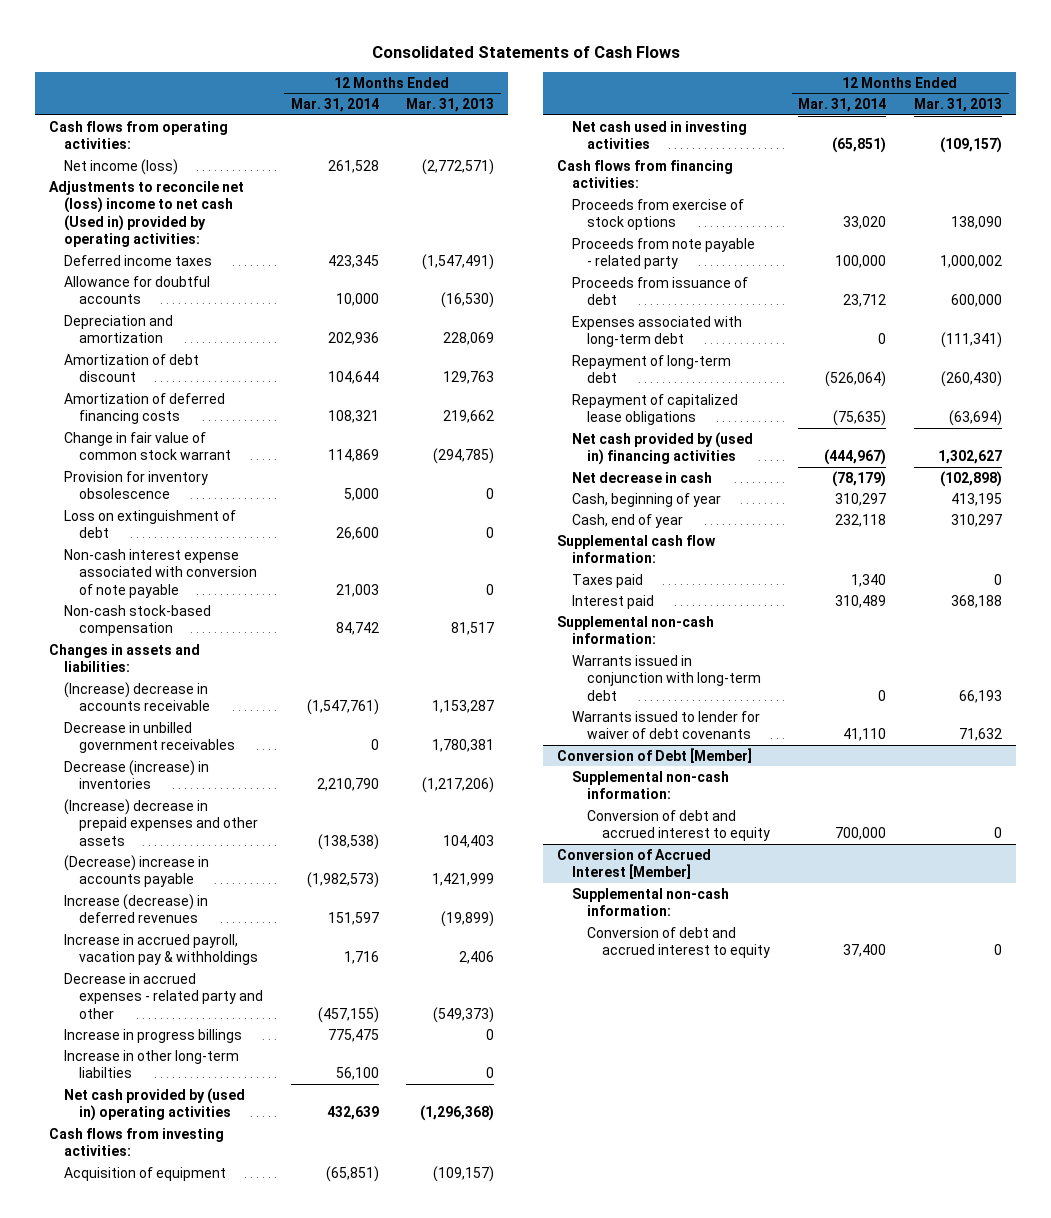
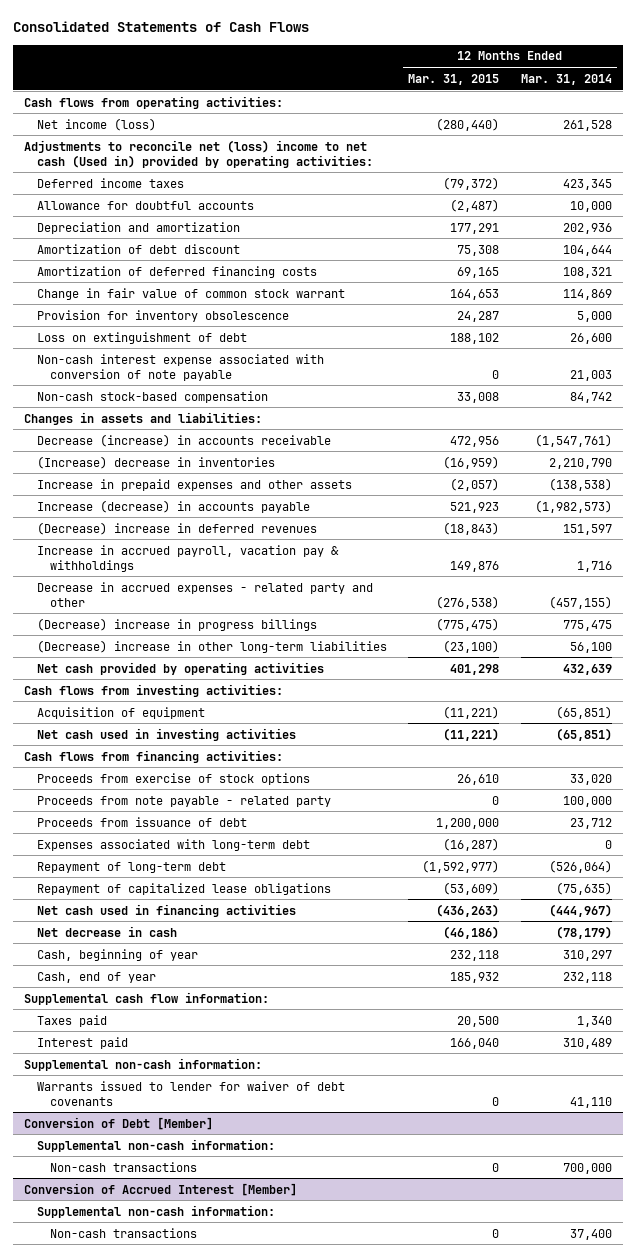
[406,97,495,112] Mar. 31, 2013 -> none
none -> [408,73,500,85] Mar. 31, 2015
[64,721,236,754] Decrease in unbilled government receivables -> none
[64,681,211,712] (Increase) decrease in accounts receivable -> [36,433,331,447] Decrease (increase) in accounts receivable
[64,759,210,790] Decrease (increase) in inventories -> [36,455,275,469] (Increase) decrease in inventories
[64,798,259,846] (Increase) decrease in prepaid expenses and other assets -> [36,478,352,491] Increase in prepaid expenses and other assets
[64,854,210,888] (Decrease) increase in accounts payable -> [36,499,310,513] Increase (decrease) in accounts payable
[64,893,209,924] Increase (decrease) in deferred revenues -> [36,521,317,535] (Decrease) increase in deferred revenues
[64,1028,243,1043] Increase in progress billings -> [36,617,317,631] (Decrease) increase in progress billings
[64,1049,240,1079] Increase in other long-term liabilties -> [36,639,387,653] (Decrease) increase in other long-term liabilities
[64,1087,246,1122] Net cash provided by (used in) operating activities -> [36,661,324,675] Net cash provided by operating activities
[572,431,754,466] Net cash provided by (used in) financing activities -> [36,903,296,917] Net cash used in financing activities
[572,654,761,701] Warrants issued in conjunction with long-term debt -> none
[586,809,770,842] Conversion of debt and accrued interest to equity -> [49,1161,197,1172] Non-cash transactions
[586,926,770,959] Conversion of debt and accrued interest to equity -> [49,1227,197,1238] Non-cash transactions

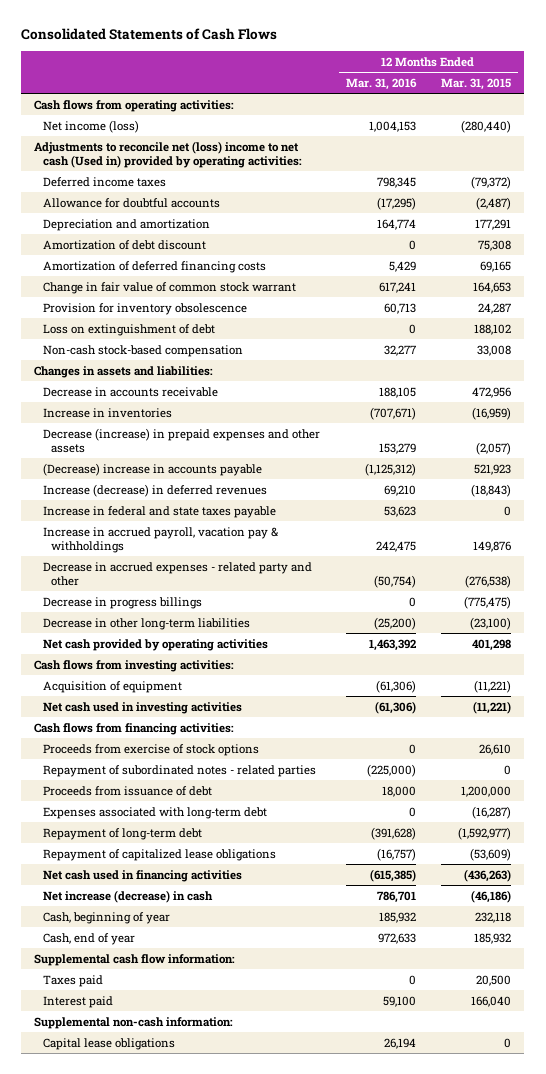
[520,73,612,85] Mar. 31, 2014 -> none
none -> [345,77,417,90] Mar. 31, 2016
[36,353,324,381] Non-cash interest expense associated with conversion of note payable -> none
[36,433,331,447] Decrease (increase) in accounts receivable -> [42,386,218,397] Decrease in accounts receivable
[36,455,275,469] (Increase) decrease in inventories -> [42,407,172,418] Increase in inventories
[36,478,352,491] Increase in prepaid expenses and other assets -> [42,427,320,454] Decrease (increase) in prepaid expenses and other assets
[36,499,310,513] Increase (decrease) in accounts payable -> [42,462,262,476] (Decrease) increase in accounts payable
[36,521,317,535] (Decrease) increase in deferred revenues -> [42,483,267,497] Increase (decrease) in deferred revenues
none -> [42,505,276,518] Increase in federal and state taxes payable
[36,617,317,631] (Decrease) increase in progress billings -> [42,596,202,609] Decrease in progress billings
[36,639,387,653] (Decrease) increase in other long-term liabilities -> [42,617,250,630] Decrease in other long-term liabilities
[36,795,331,807] Proceeds from note payable - related party -> none
none -> [42,764,316,777] Repayment of subordinated notes - related parties
[36,925,177,937] Net decrease in cash -> [42,889,213,903] Net increase (decrease) in cash
[36,1080,345,1106] Warrants issued to lender for waiver of debt covenants -> none
[24,1116,214,1130] Conversion of Debt [Member] -> none
[36,1138,275,1152] Supplemental non-cash information: -> none
[49,1161,197,1172] Non-cash transactions -> none
[24,1182,298,1196] Conversion of Accrued Interest [Member] -> none
[36,1204,275,1218] Supplemental non-cash information: -> none
[49,1227,197,1238] Non-cash transactions -> none
none -> [42,1037,175,1050] Capital lease obligations

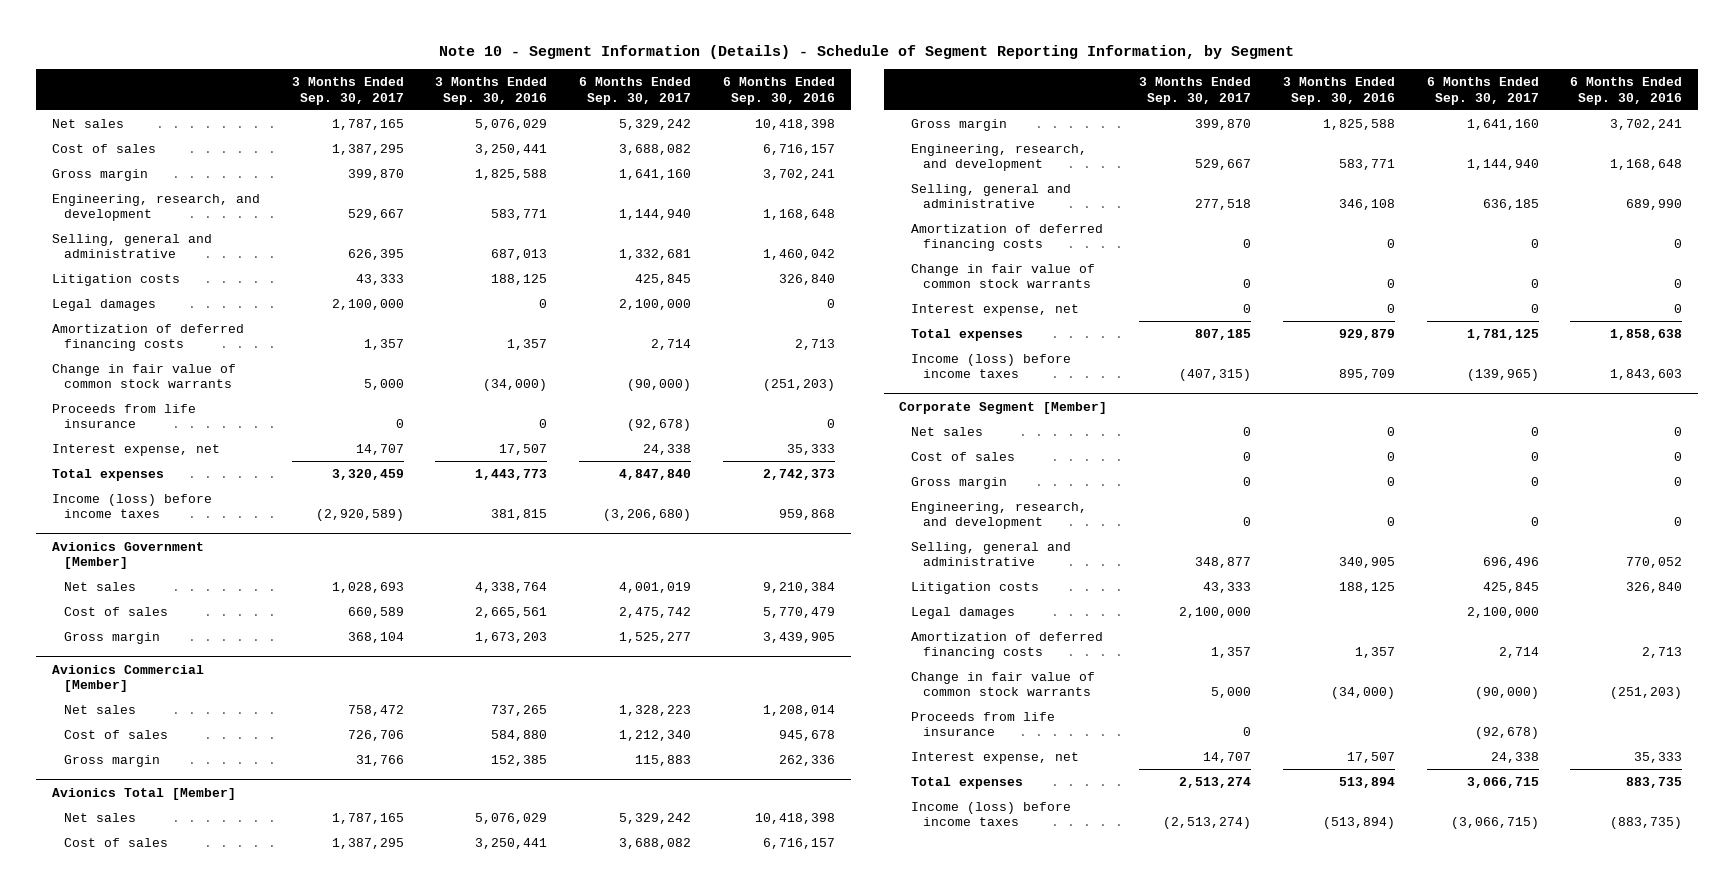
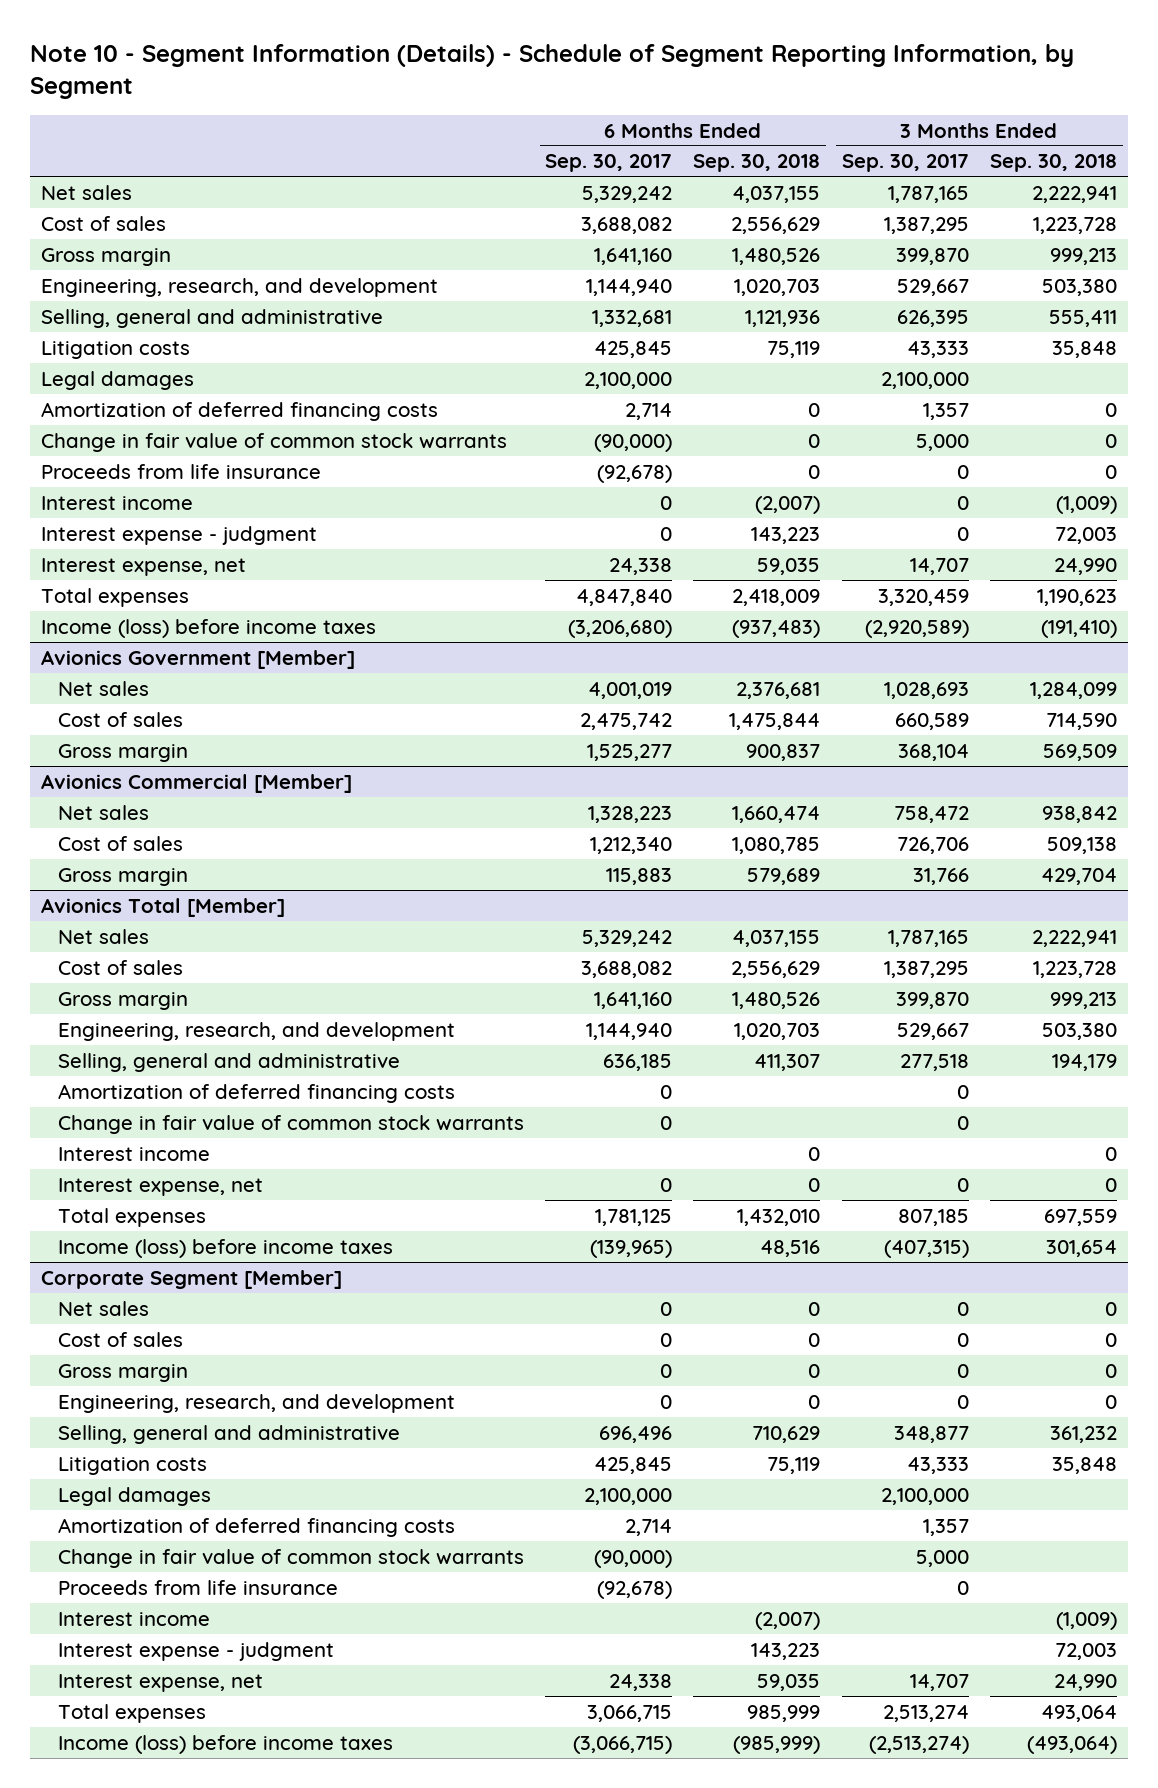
[435,77,548,105] 3 Months Ended Sep. 30, 2016 -> none
[722,77,835,105] 6 Months Ended Sep. 30, 2016 -> none
none -> [693,154,821,173] Sep. 30, 2018
none -> [990,154,1118,173] Sep. 30, 2018
none -> [40,495,193,510] Interest income
none -> [40,525,317,545] Interest expense - judgment
none -> [57,1146,210,1161] Interest income
none -> [57,1611,210,1626] Interest income
none -> [57,1641,334,1661] Interest expense - judgment

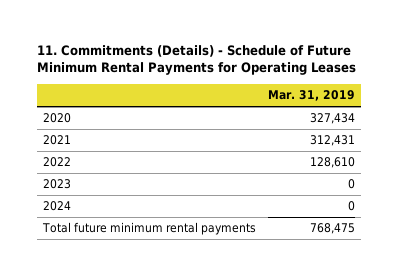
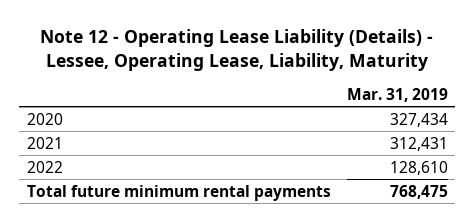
[36,44,356,76] 11. Commitments (Details) - Schedule of Future Minimum Rental Payments for Operating Leases -> [40,28,434,71] Note 12 - Operating Lease Liability (Details) - Lessee, Operating Lease, Liability, Maturity
[42,179,71,190] 2023 -> none
[42,201,71,212] 2024 -> none

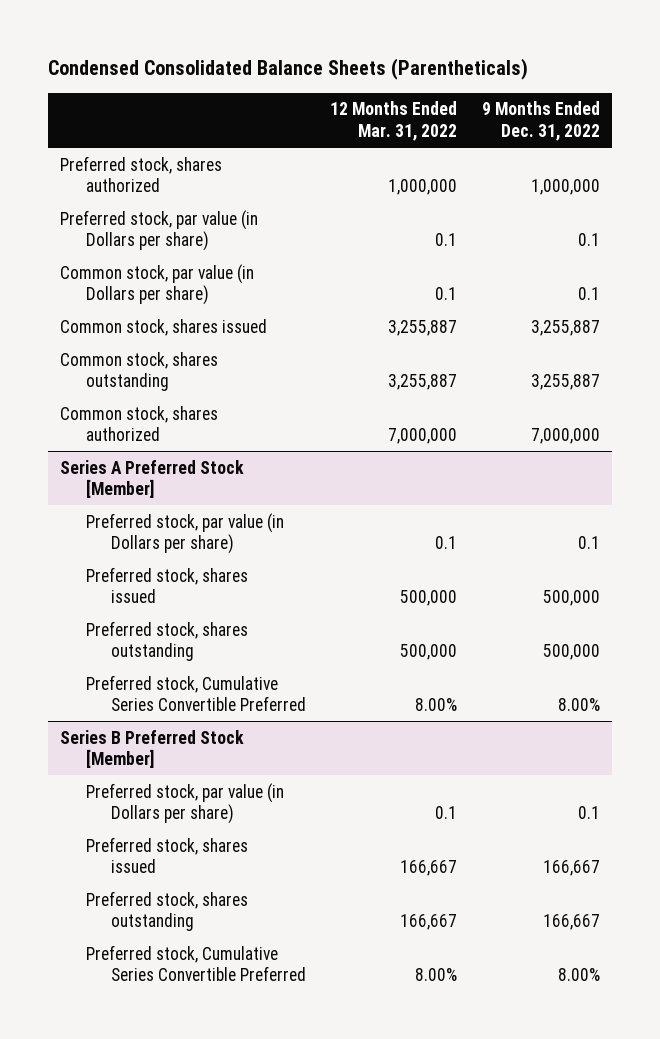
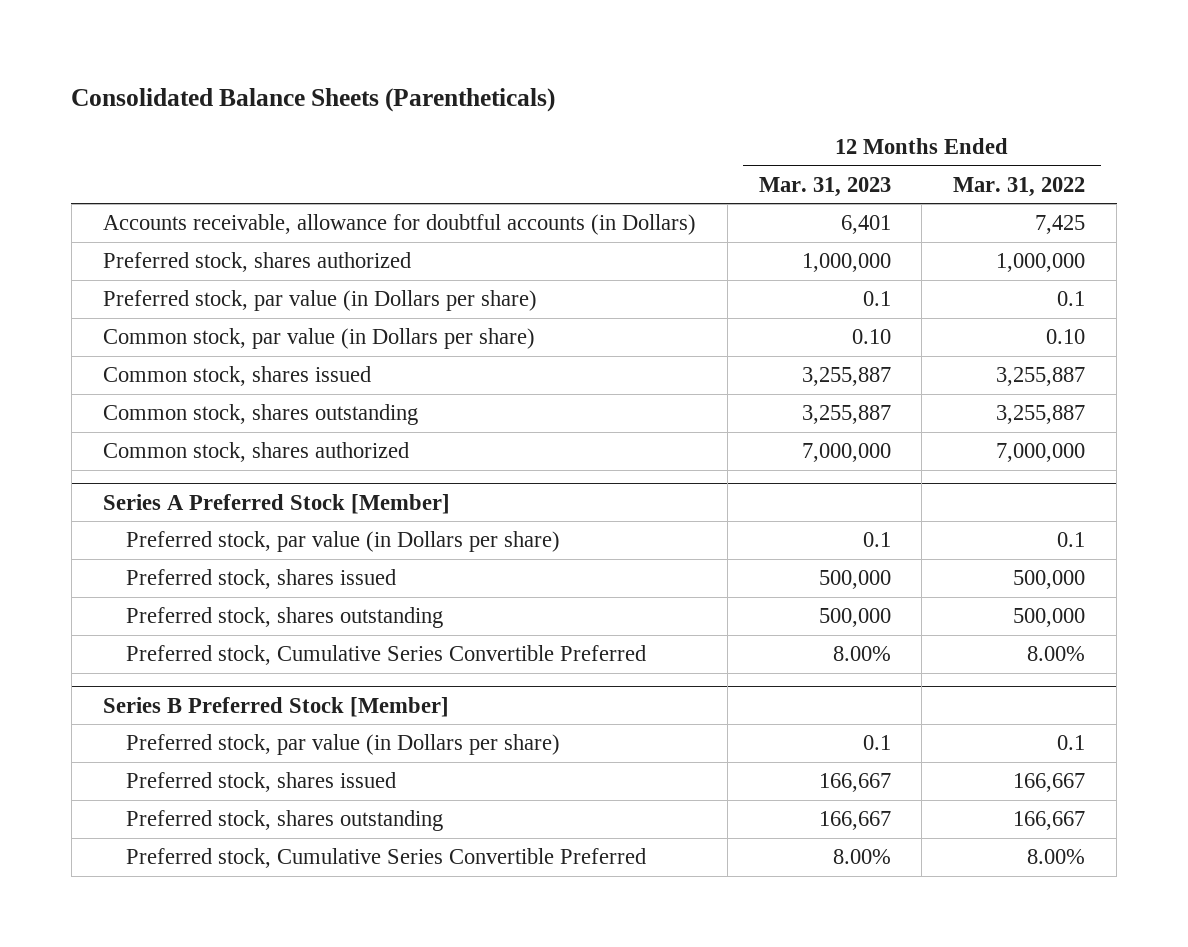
[48,58,529,81] Condensed Consolidated Balance Sheets (Parentheticals) -> [71,87,556,112] Consolidated Balance Sheets (Parentheticals)
[481,101,600,141] 9 Months Ended Dec. 31, 2022 -> none
none -> [758,176,891,197] Mar. 31, 2023
none -> [102,214,696,236] Accounts receivable, allowance for doubtful accounts (in Dollars)
[435,287,458,301] 0.1 -> [1046,329,1086,345] 0.10

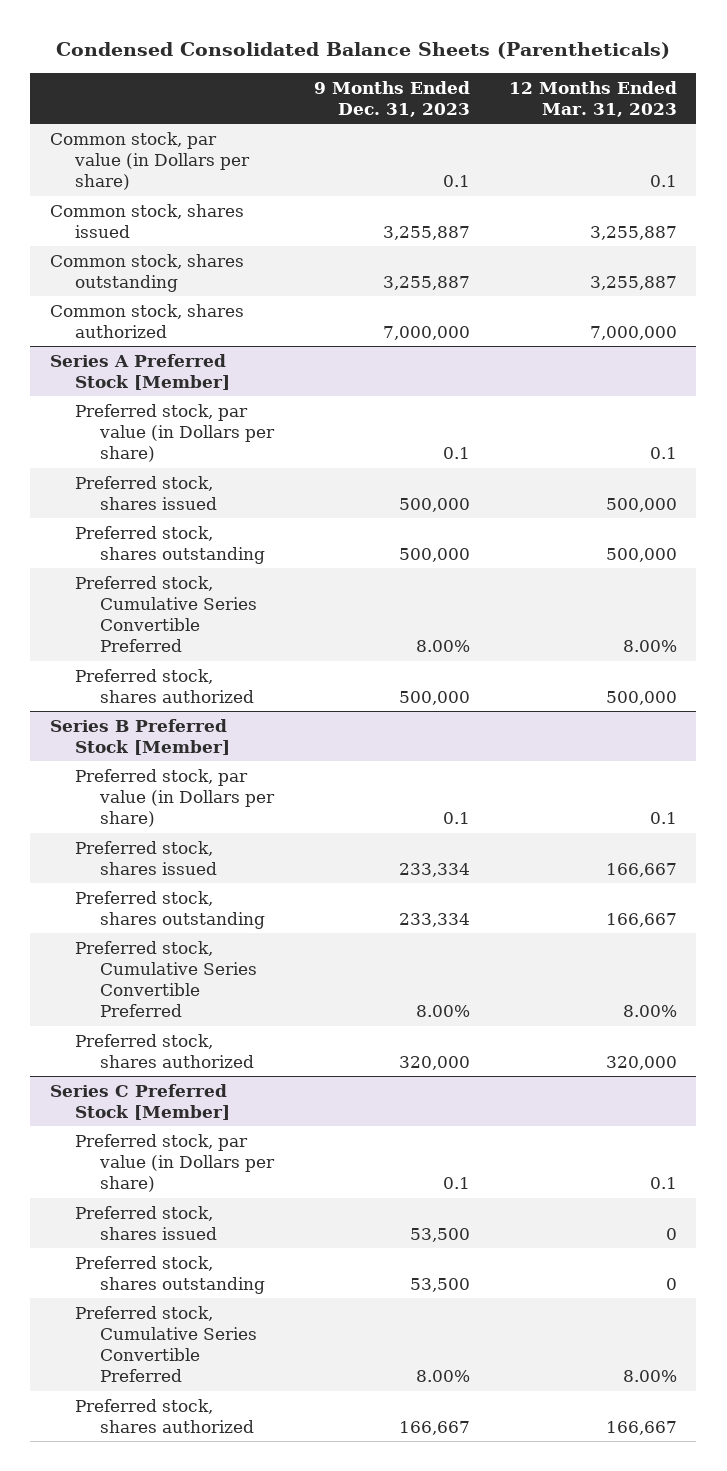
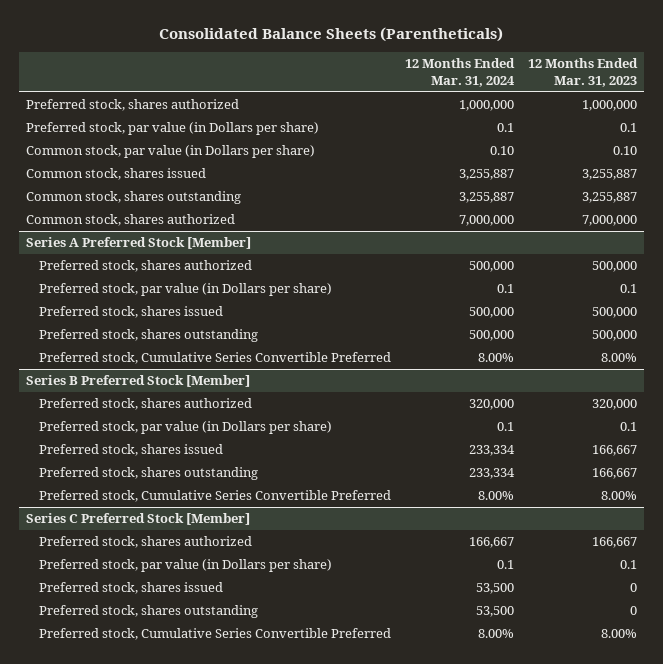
[56,42,671,60] Condensed Consolidated Balance Sheets (Parentheticals) -> [159,27,504,43] Consolidated Balance Sheets (Parentheticals)
[313,80,470,117] 9 Months Ended Dec. 31, 2023 -> none
none -> [404,58,515,87] 12 Months Ended Mar. 31, 2024
none -> [25,99,239,112] Preferred stock, shares authorized
none -> [25,122,319,136] Preferred stock, par value (in Dollars per share)
[649,175,677,188] 0.1 -> [612,146,637,156] 0.10
[75,668,255,703] Preferred stock, shares authorized -> [39,260,253,273] Preferred stock, shares authorized
[75,1033,255,1068] Preferred stock, shares authorized -> [39,398,253,411] Preferred stock, shares authorized
[75,1398,255,1433] Preferred stock, shares authorized -> [39,536,253,549] Preferred stock, shares authorized

